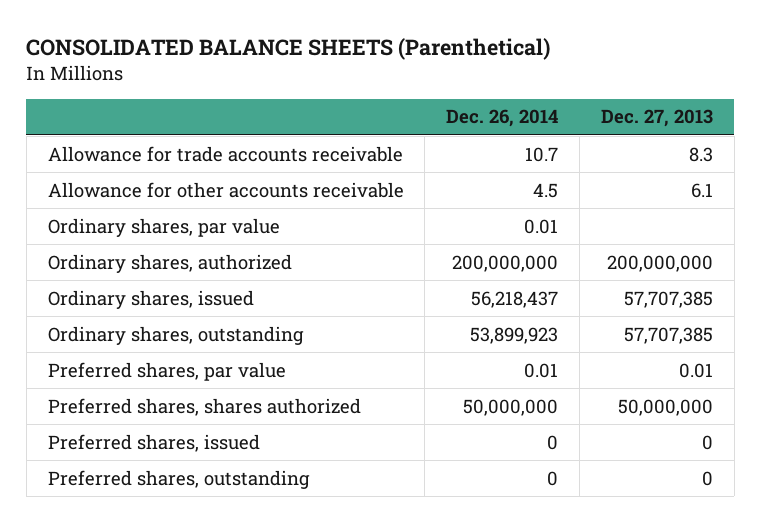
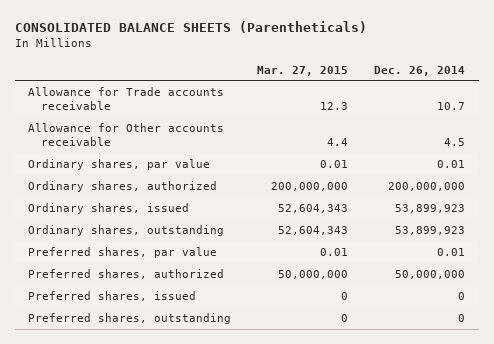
[26,38,551,61] CONSOLIDATED BALANCE SHEETS (Parenthetical) -> [15,21,368,34] CONSOLIDATED BALANCE SHEETS (Parentheticals)
[600,109,713,128] Dec. 27, 2013 -> none
none -> [257,65,349,76] Mar. 27, 2015
[47,145,403,162] Allowance for trade accounts receivable -> [28,86,225,110] Allowance for Trade accounts receivable
[47,181,404,198] Allowance for other accounts receivable -> [28,122,225,146] Allowance for Other accounts receivable
[471,290,559,308] 56,218,437 -> [395,203,466,213] 53,899,923
[47,397,361,416] Preferred shares, shares authorized -> [28,268,225,279] Preferred shares, authorized

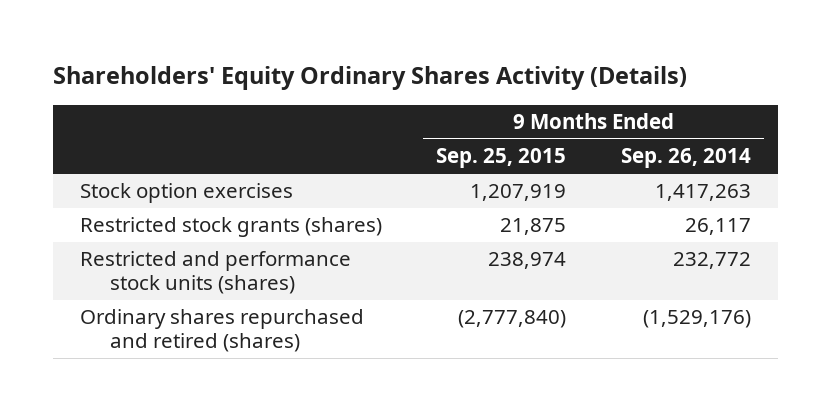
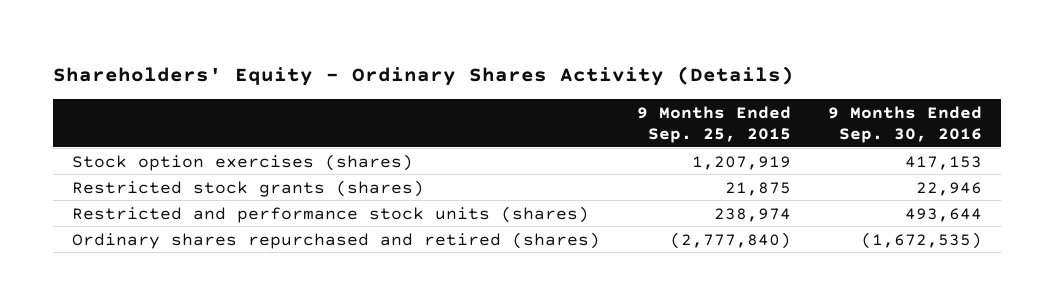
[52,66,687,91] Shareholders' Equity Ordinary Shares Activity (Details) -> [53,66,795,87] Shareholders' Equity - Ordinary Shares Activity (Details)
[620,148,751,169] Sep. 26, 2014 -> none
none -> [828,106,983,143] 9 Months Ended Sep. 30, 2016
[79,183,293,204] Stock option exercises -> [71,153,413,171] Stock option exercises (shares)

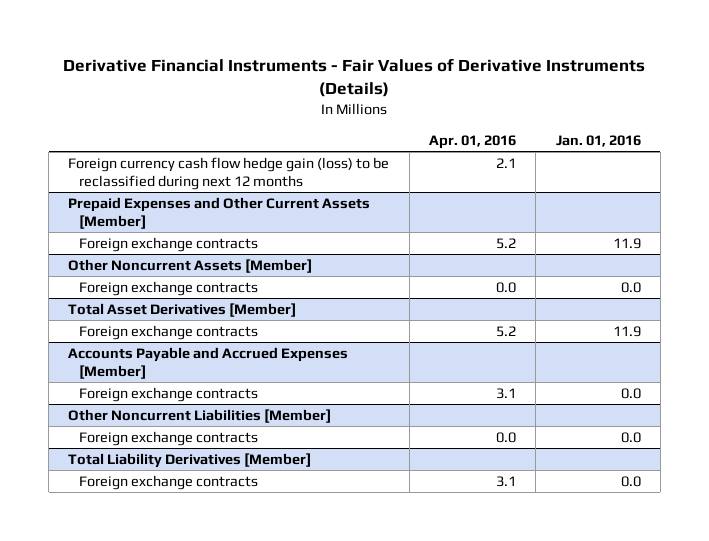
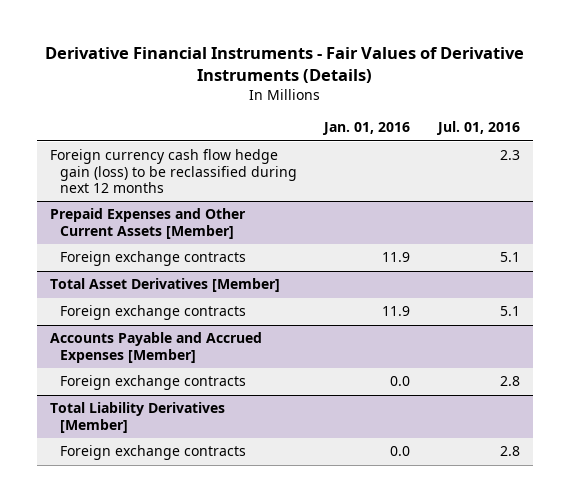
[428,134,516,149] Apr. 01, 2016 -> none
none -> [435,121,520,136] Jul. 01, 2016
[68,258,313,273] Other Noncurrent Assets [Member] -> none
[78,280,258,296] Foreign exchange contracts -> none
[68,408,332,423] Other Noncurrent Liabilities [Member] -> none
[78,430,258,446] Foreign exchange contracts -> none

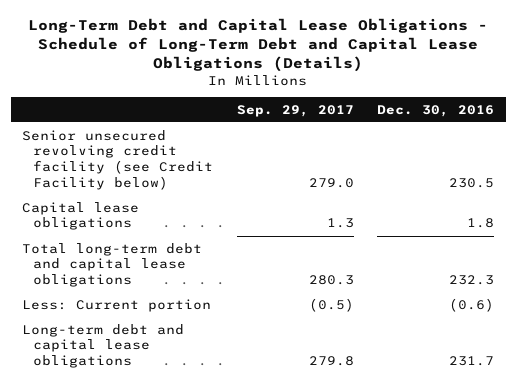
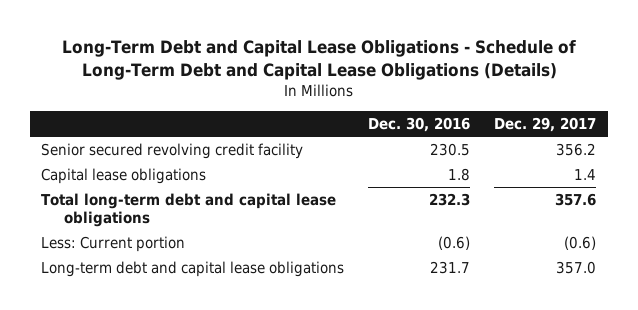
[236,104,354,117] Sep. 29, 2017 -> none
none -> [494,117,597,133] Dec. 29, 2017
[22,129,214,191] Senior unsecured revolving credit facility (see Credit Facility below) -> [41,142,304,159] Senior secured revolving credit facility

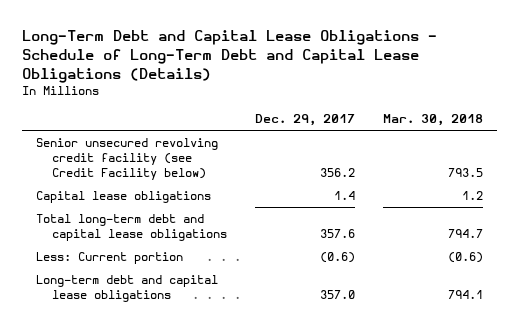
[368,117,471,133] Dec. 30, 2016 -> none
none -> [383,114,484,127] Mar. 30, 2018
[41,142,304,159] Senior secured revolving credit facility -> [36,138,219,181] Senior unsecured revolving credit facility (see Credit Facility below)

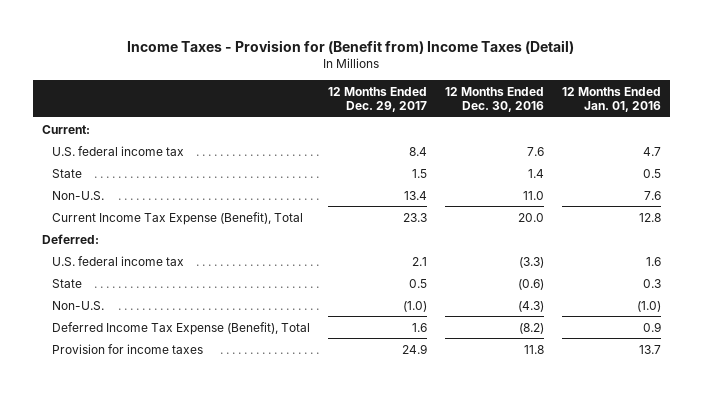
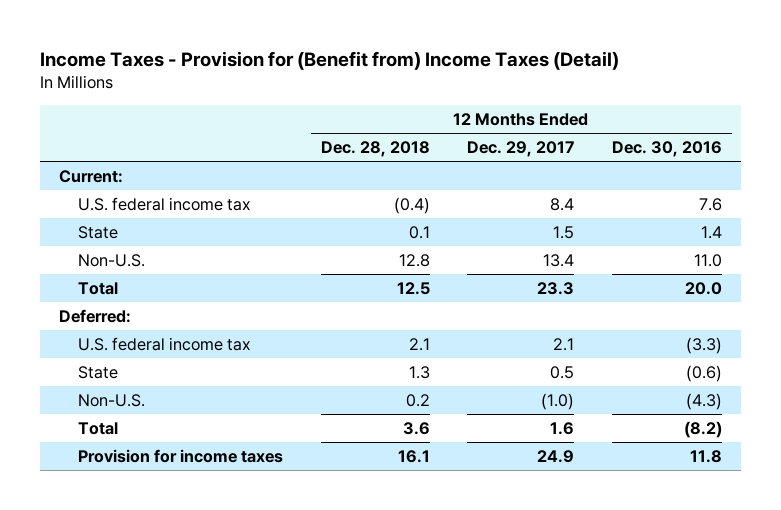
[561,86,661,112] 12 Months Ended Jan. 01, 2016 -> none
none -> [320,141,430,158] Dec. 28, 2018
[52,211,304,225] Current Income Tax Expense (Benefit), Total -> [78,282,119,296] Total
[52,321,311,335] Deferred Income Tax Expense (Benefit), Total -> [78,422,119,436] Total

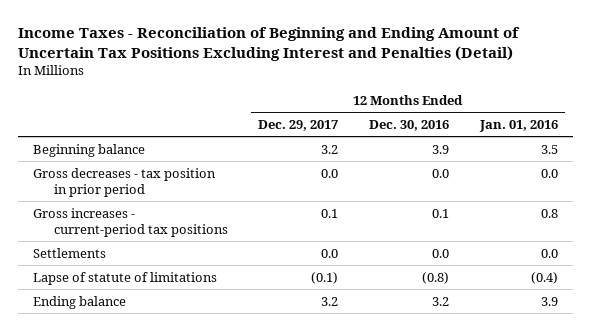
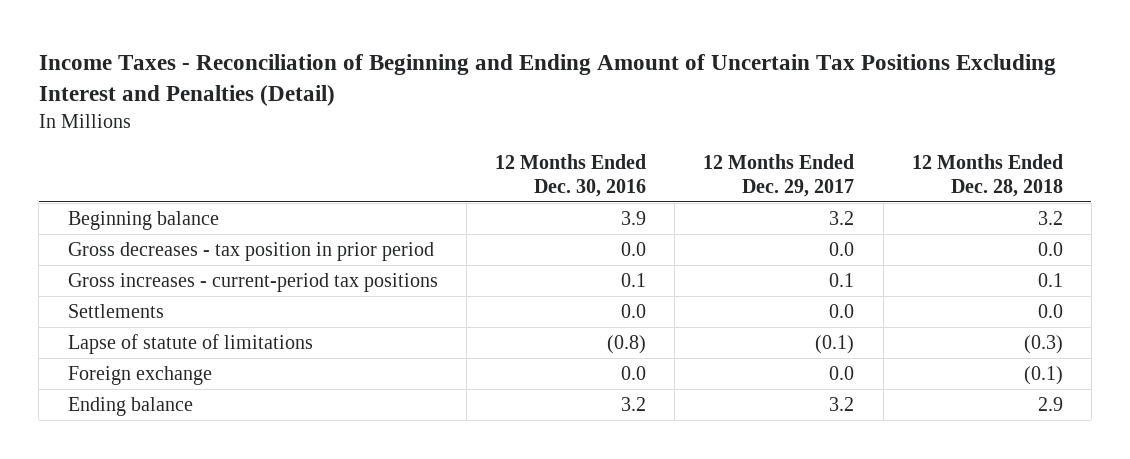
[478,119,558,132] Jan. 01, 2016 -> none
none -> [911,154,1063,197] 12 Months Ended Dec. 28, 2018
none -> [67,365,212,385] Foreign exchange

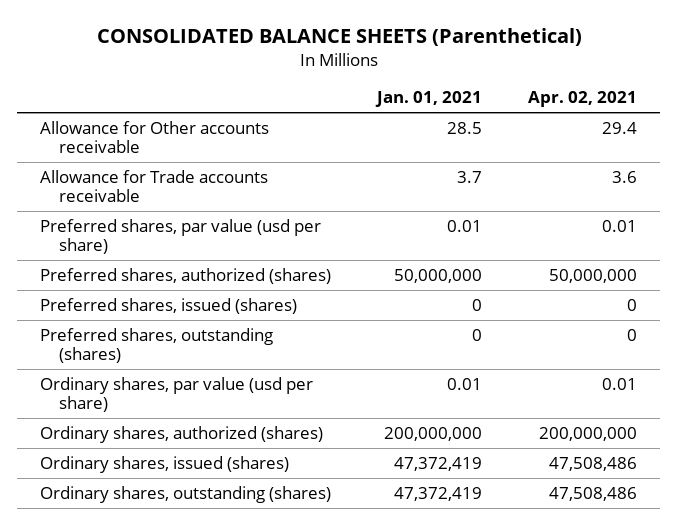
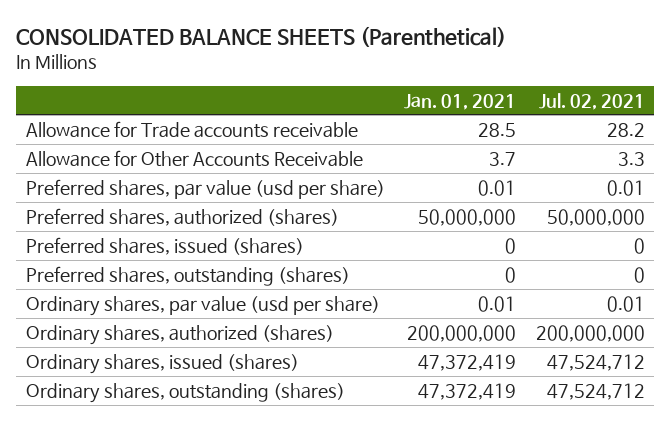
[528,91,638,108] Apr. 02, 2021 -> none
none -> [538,92,645,110] Jul. 02, 2021
[40,120,270,154] Allowance for Other accounts receivable -> [25,120,358,138] Allowance for Trade accounts receivable
[40,169,269,203] Allowance for Trade accounts receivable -> [25,149,363,167] Allowance for Other Accounts Receivable

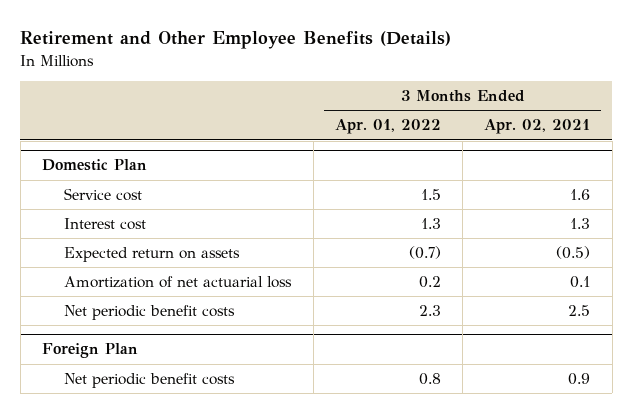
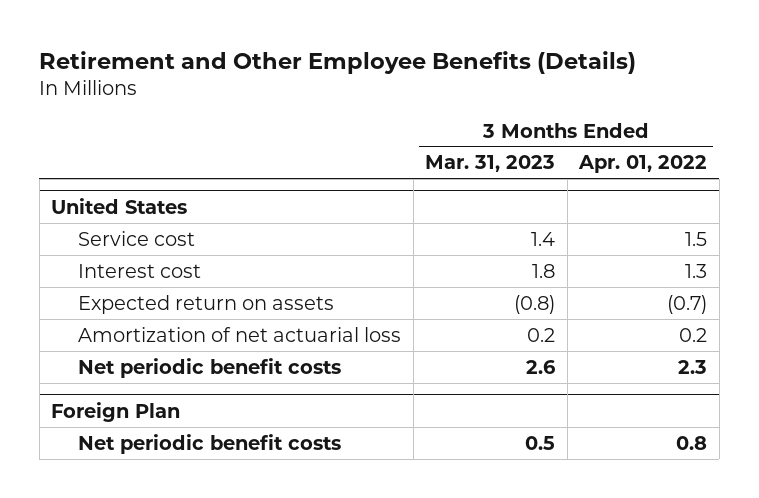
[484,119,591,135] Apr. 02, 2021 -> none
none -> [425,155,556,173] Mar. 31, 2023
[42,159,148,172] Domestic Plan -> [51,197,188,214] United States

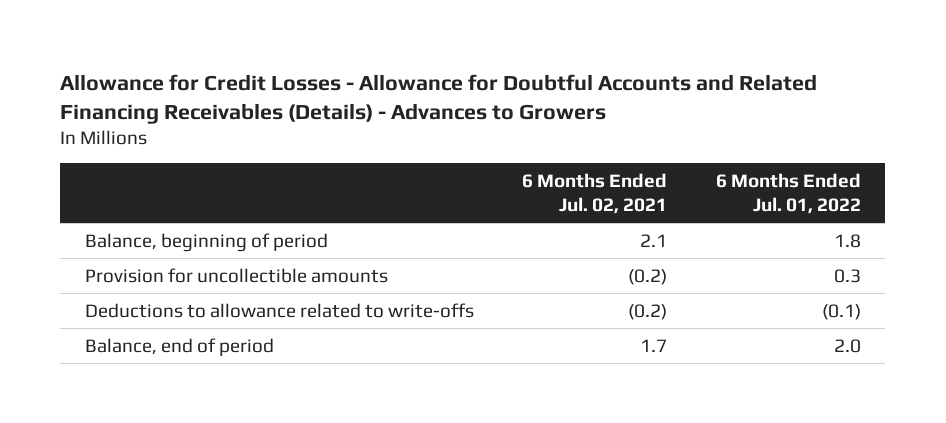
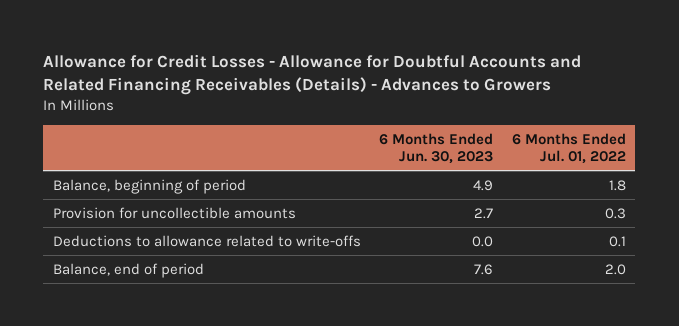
[522,173,668,214] 6 Months Ended Jul. 02, 2021 -> none
none -> [379,132,494,165] 6 Months Ended Jun. 30, 2023
[821,303,861,320] (0.1) -> [609,235,627,247] 0.1

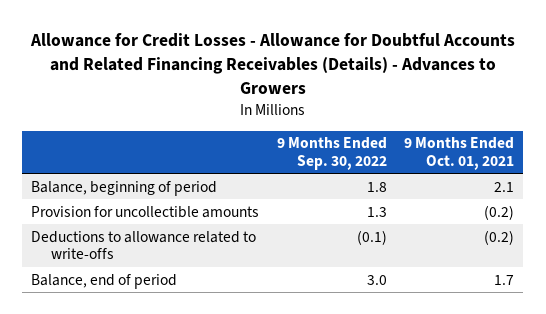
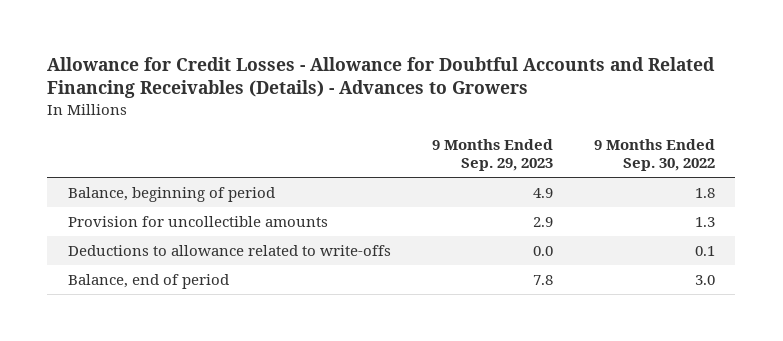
[404,137,515,170] 9 Months Ended Oct. 01, 2021 -> none
none -> [431,138,553,172] 9 Months Ended Sep. 29, 2023
[356,229,387,245] (0.1) -> [694,245,715,256] 0.1

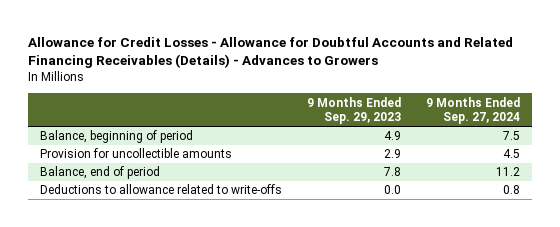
[593,138,715,172] 9 Months Ended Sep. 30, 2022 -> none
none -> [425,96,520,125] 9 Months Ended Sep. 27, 2024
[67,244,391,256] Deductions to allowance related to write-offs -> [40,184,283,195] Deductions to allowance related to write-offs

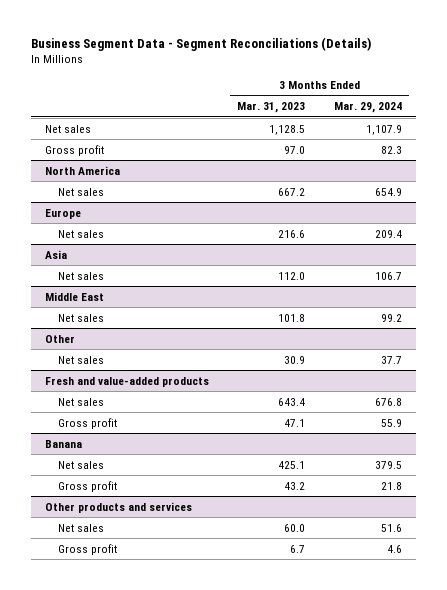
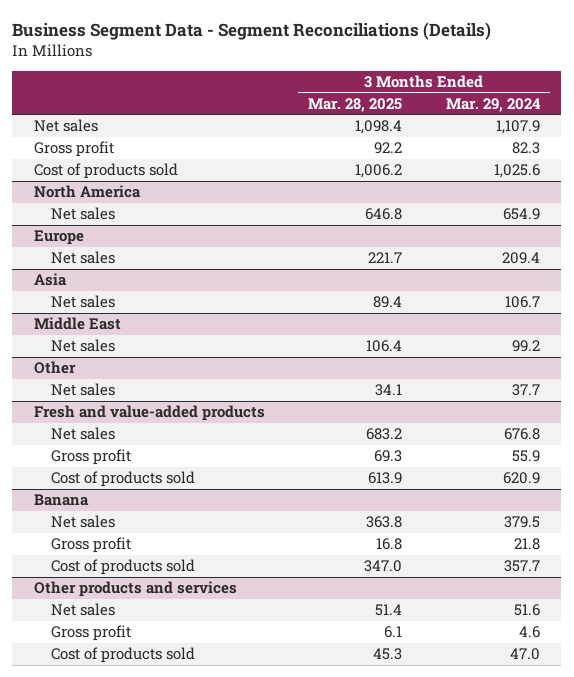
[237,102,306,114] Mar. 31, 2023 -> none
none -> [308,97,403,112] Mar. 28, 2025
none -> [34,163,179,180] Cost of products sold
none -> [51,471,196,488] Cost of products sold
none -> [51,559,196,576] Cost of products sold
none -> [51,647,196,664] Cost of products sold

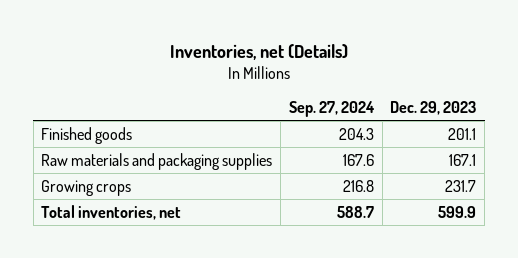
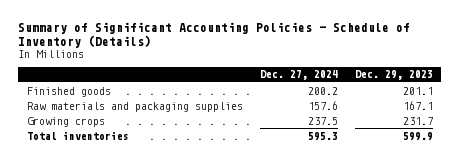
[169,43,348,60] Inventories, net (Details) -> [18,22,411,48] Summary of Significant Accounting Policies - Schedule of Inventory (Details)
[288,101,375,118] Sep. 27, 2024 -> none
none -> [259,70,338,81] Dec. 27, 2024
[41,204,182,220] Total inventories, net -> [26,130,129,140] Total inventories

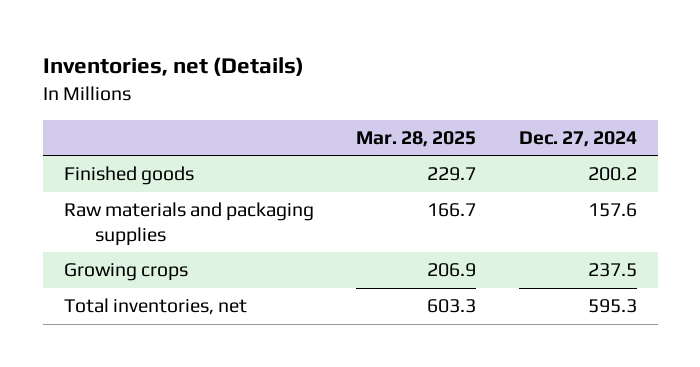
[18,22,411,48] Summary of Significant Accounting Policies - Schedule of Inventory (Details) -> [42,57,304,77] Inventories, net (Details)
[354,70,433,81] Dec. 29, 2023 -> none
none -> [356,130,477,147] Mar. 28, 2025
[26,130,129,140] Total inventories -> [63,298,247,316] Total inventories, net

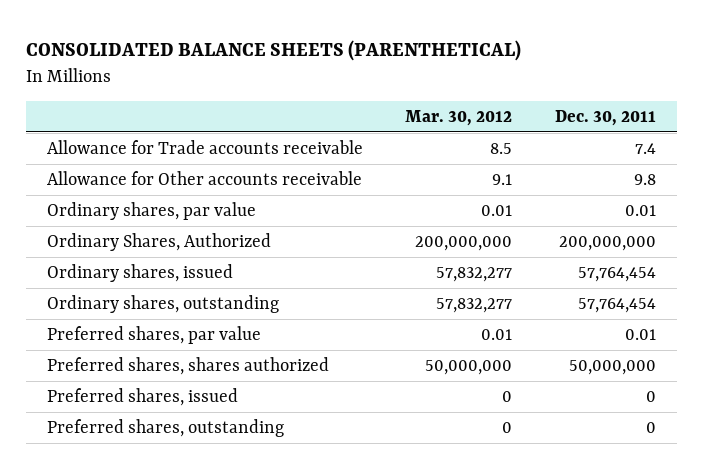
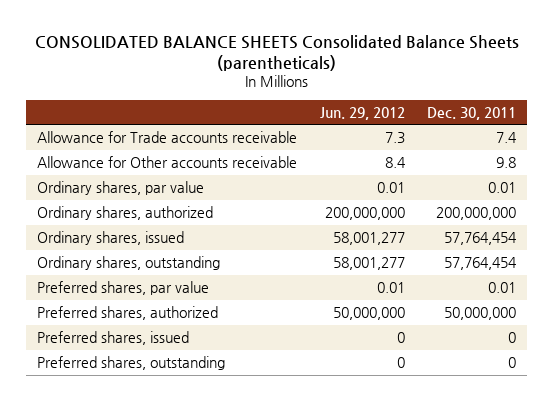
[25,39,521,61] CONSOLIDATED BALANCE SHEETS (PARENTHETICAL) -> [34,35,519,71] CONSOLIDATED BALANCE SHEETS Consolidated Balance Sheets (parentheticals)
[405,109,513,126] Mar. 30, 2012 -> none
none -> [319,106,405,120] Jun. 29, 2012
[47,232,272,251] Ordinary Shares, Authorized -> [37,206,214,221] Ordinary shares, authorized
[47,356,330,375] Preferred shares, shares authorized -> [37,306,219,321] Preferred shares, authorized

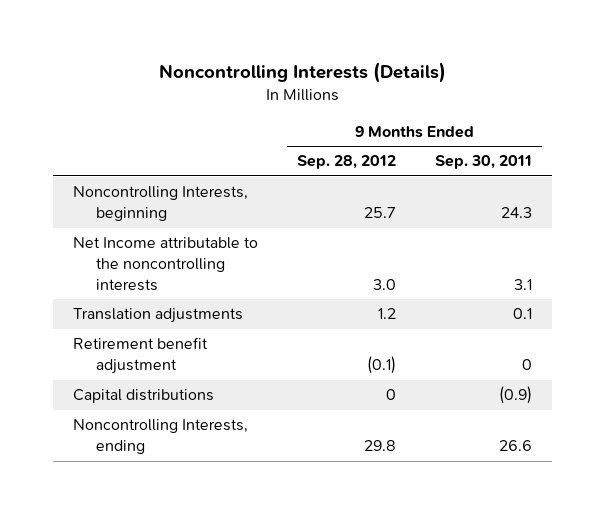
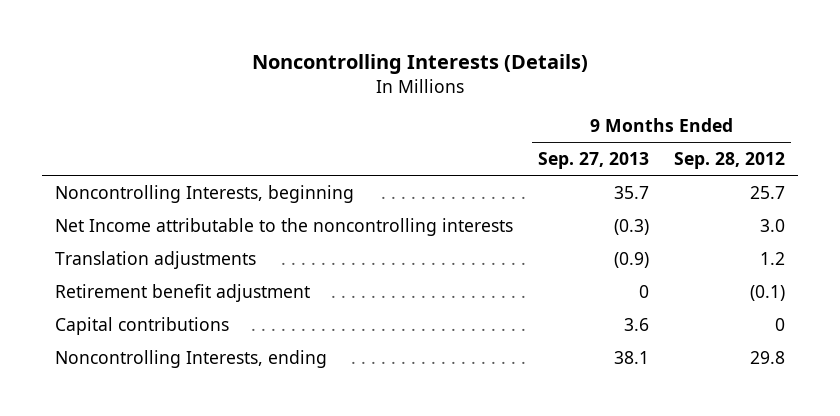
[435,155,533,170] Sep. 30, 2011 -> none
none -> [538,151,650,169] Sep. 27, 2013
[72,389,214,404] Capital distributions -> [54,316,229,335] Capital contributions

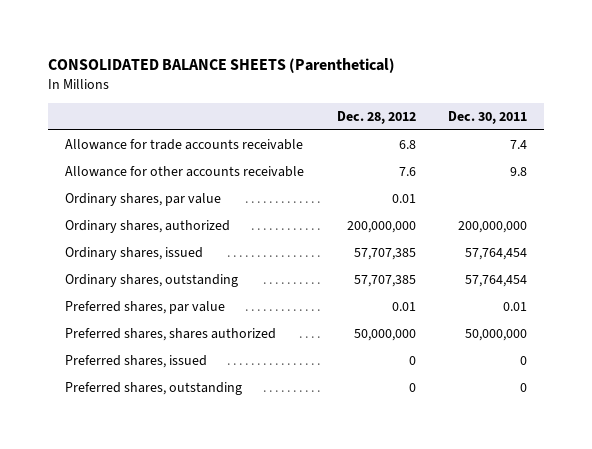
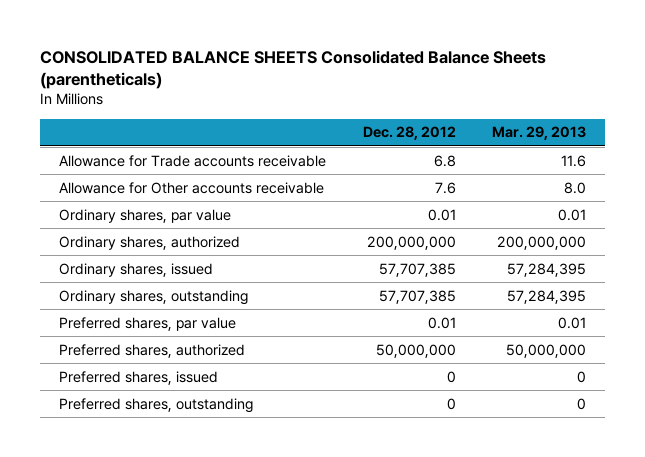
[48,58,396,74] CONSOLIDATED BALANCE SHEETS (Parenthetical) -> [40,49,547,89] CONSOLIDATED BALANCE SHEETS Consolidated Balance Sheets (parentheticals)
[448,110,528,124] Dec. 30, 2011 -> none
none -> [492,126,587,141] Mar. 29, 2013
[64,139,303,151] Allowance for trade accounts receivable -> [58,154,326,167] Allowance for Trade accounts receivable
[64,166,304,178] Allowance for other accounts receivable -> [58,181,324,194] Allowance for Other accounts receivable
[64,328,276,342] Preferred shares, shares authorized -> [58,343,245,358] Preferred shares, authorized

